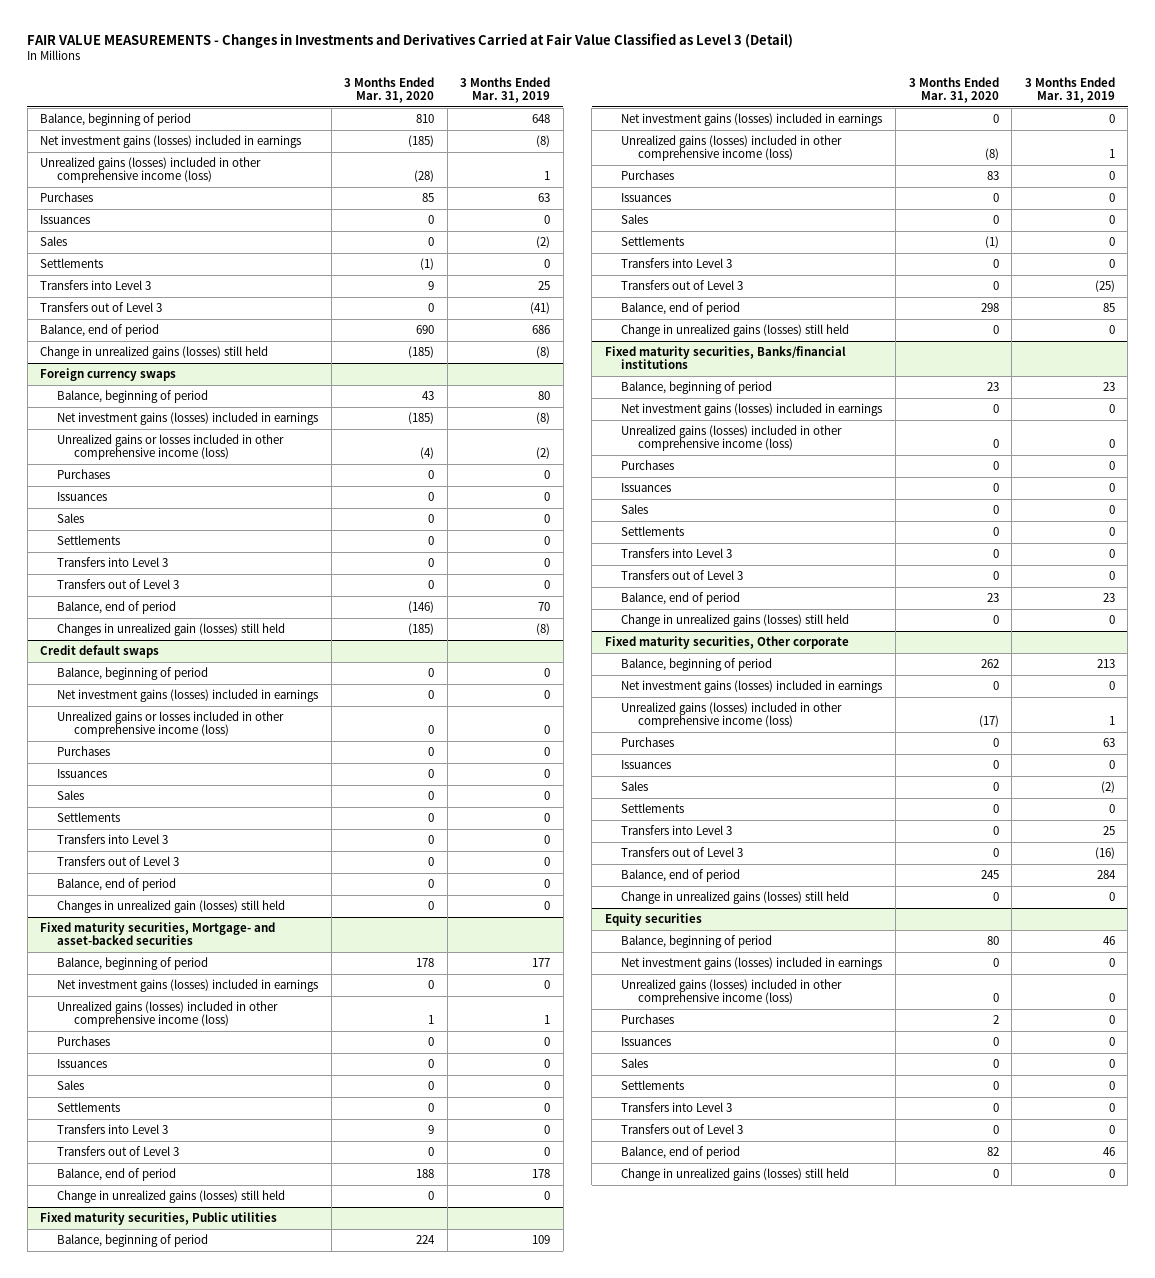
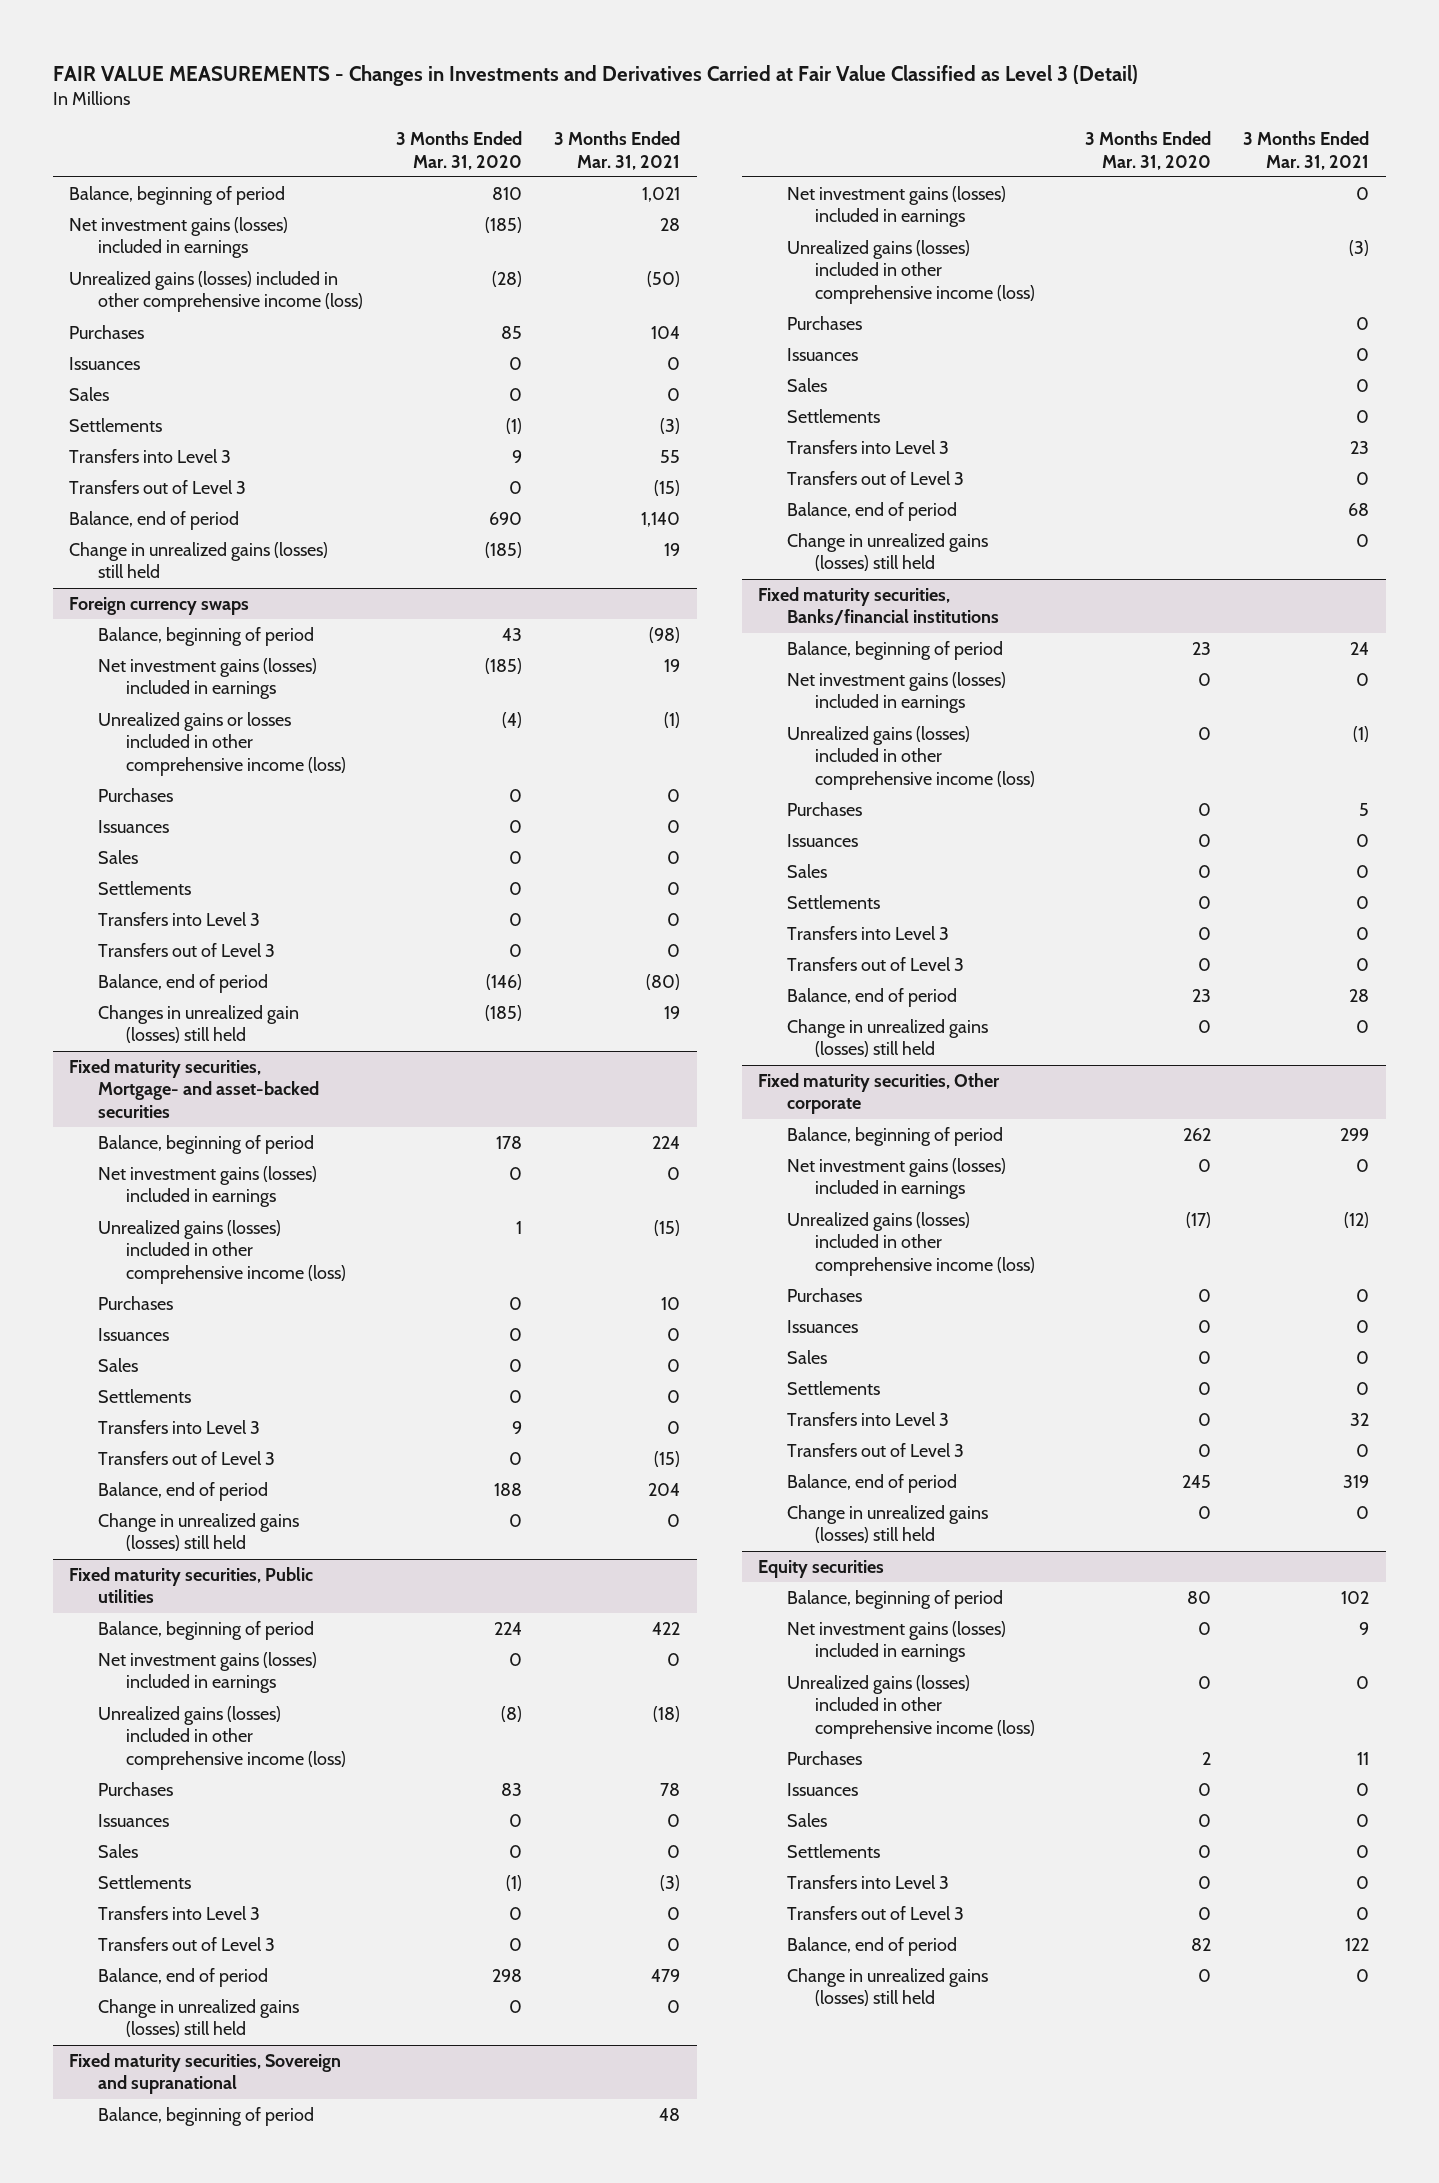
[460,76,551,104] 3 Months Ended Mar. 31, 2019 -> none
none -> [554,130,681,170] 3 Months Ended Mar. 31, 2021
[40,645,160,659] Credit default swaps -> none
[57,667,209,681] Balance, beginning of period -> none
[57,689,319,703] Net investment gains (losses) included in earnings -> none
[57,711,285,738] Unrealized gains or losses included in other comprehensive income (loss) -> none
[57,746,111,757] Purchases -> none
[57,769,108,779] Issuances -> none
[57,790,85,801] Sales -> none
[57,812,121,823] Settlements -> none
[57,834,169,845] Transfers into Level 3 -> none
[57,856,180,867] Transfers out of Level 3 -> none
[57,878,177,892] Balance, end of period -> none
[57,900,286,914] Changes in unrealized gain (losses) still held -> none
none -> [69,2052,342,2095] Fixed maturity securities, Sovereign and supranational
none -> [97,2106,314,2126] Balance, beginning of period
none -> [786,185,1006,228] Net investment gains (losses) included in earnings
none -> [786,239,1035,305] Unrealized gains (losses) included in other comprehensive income (loss)
none -> [786,315,862,330] Purchases
none -> [786,347,858,361] Issuances
none -> [786,377,827,392] Sales
none -> [786,408,880,423] Settlements
none -> [786,439,949,454] Transfers into Level 3
none -> [786,470,964,485] Transfers out of Level 3
none -> [786,501,957,521] Balance, end of period
none -> [786,532,988,572] Change in unrealized gains (losses) still held

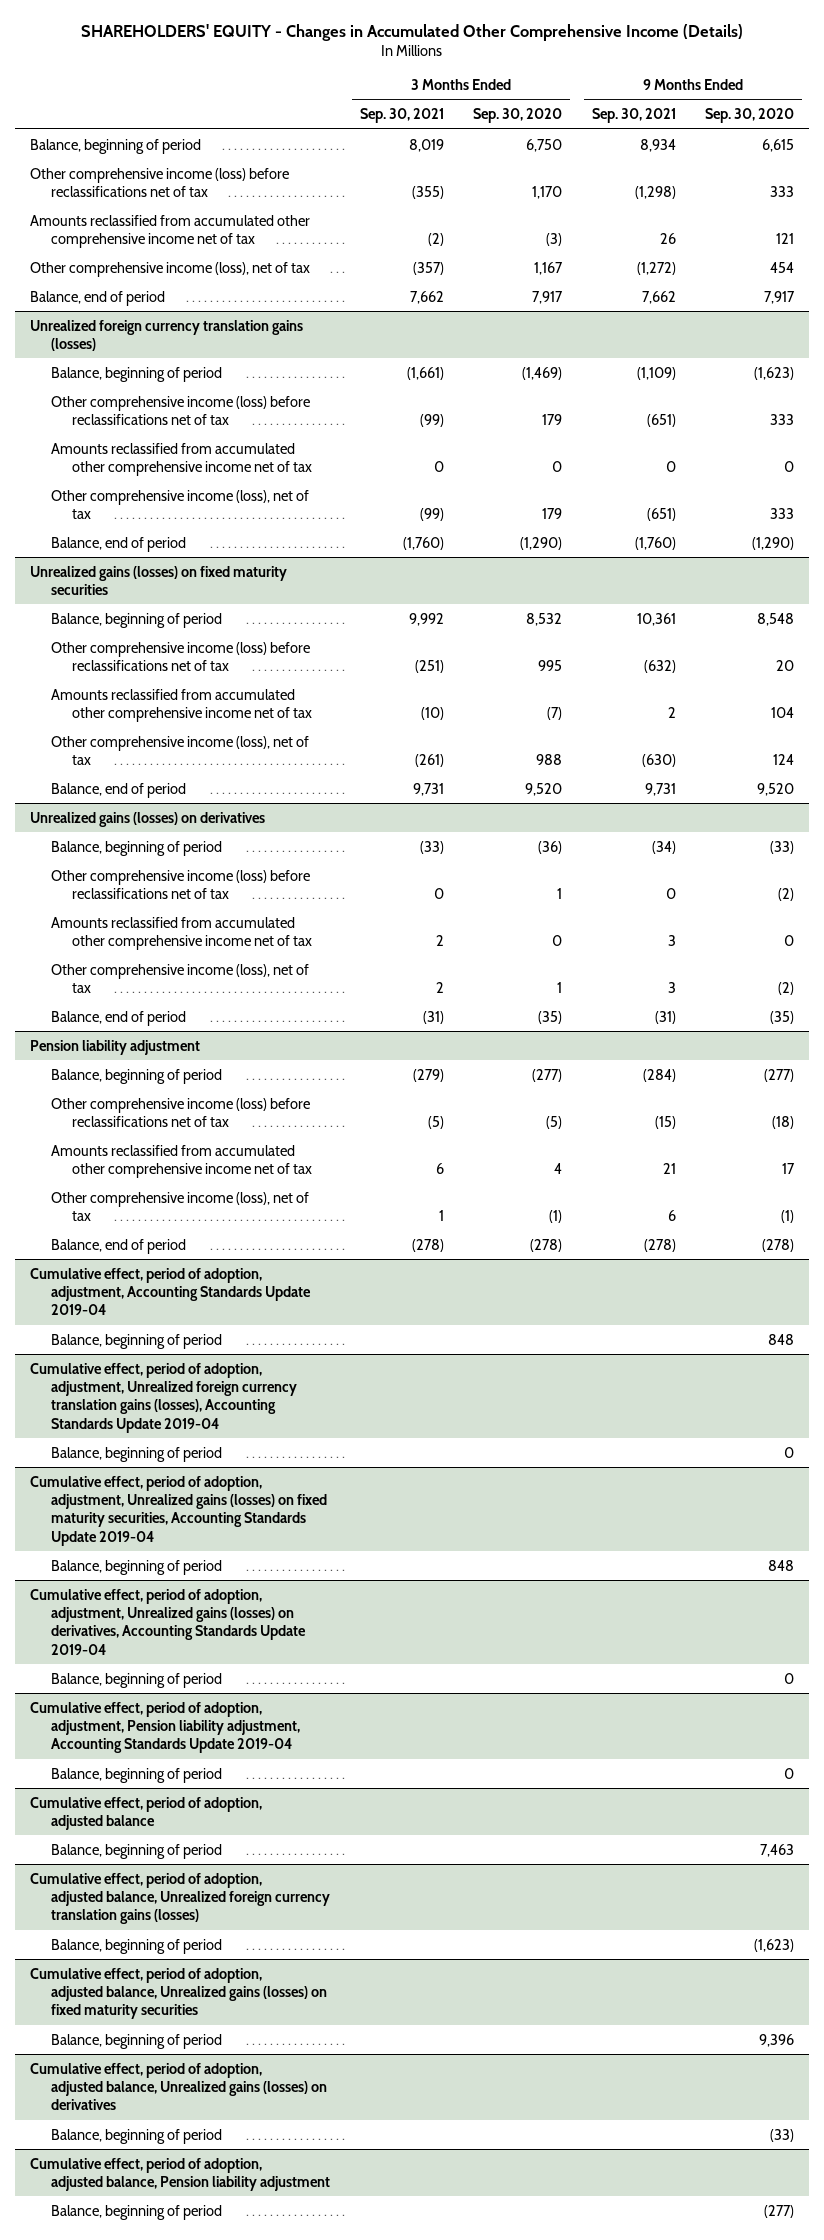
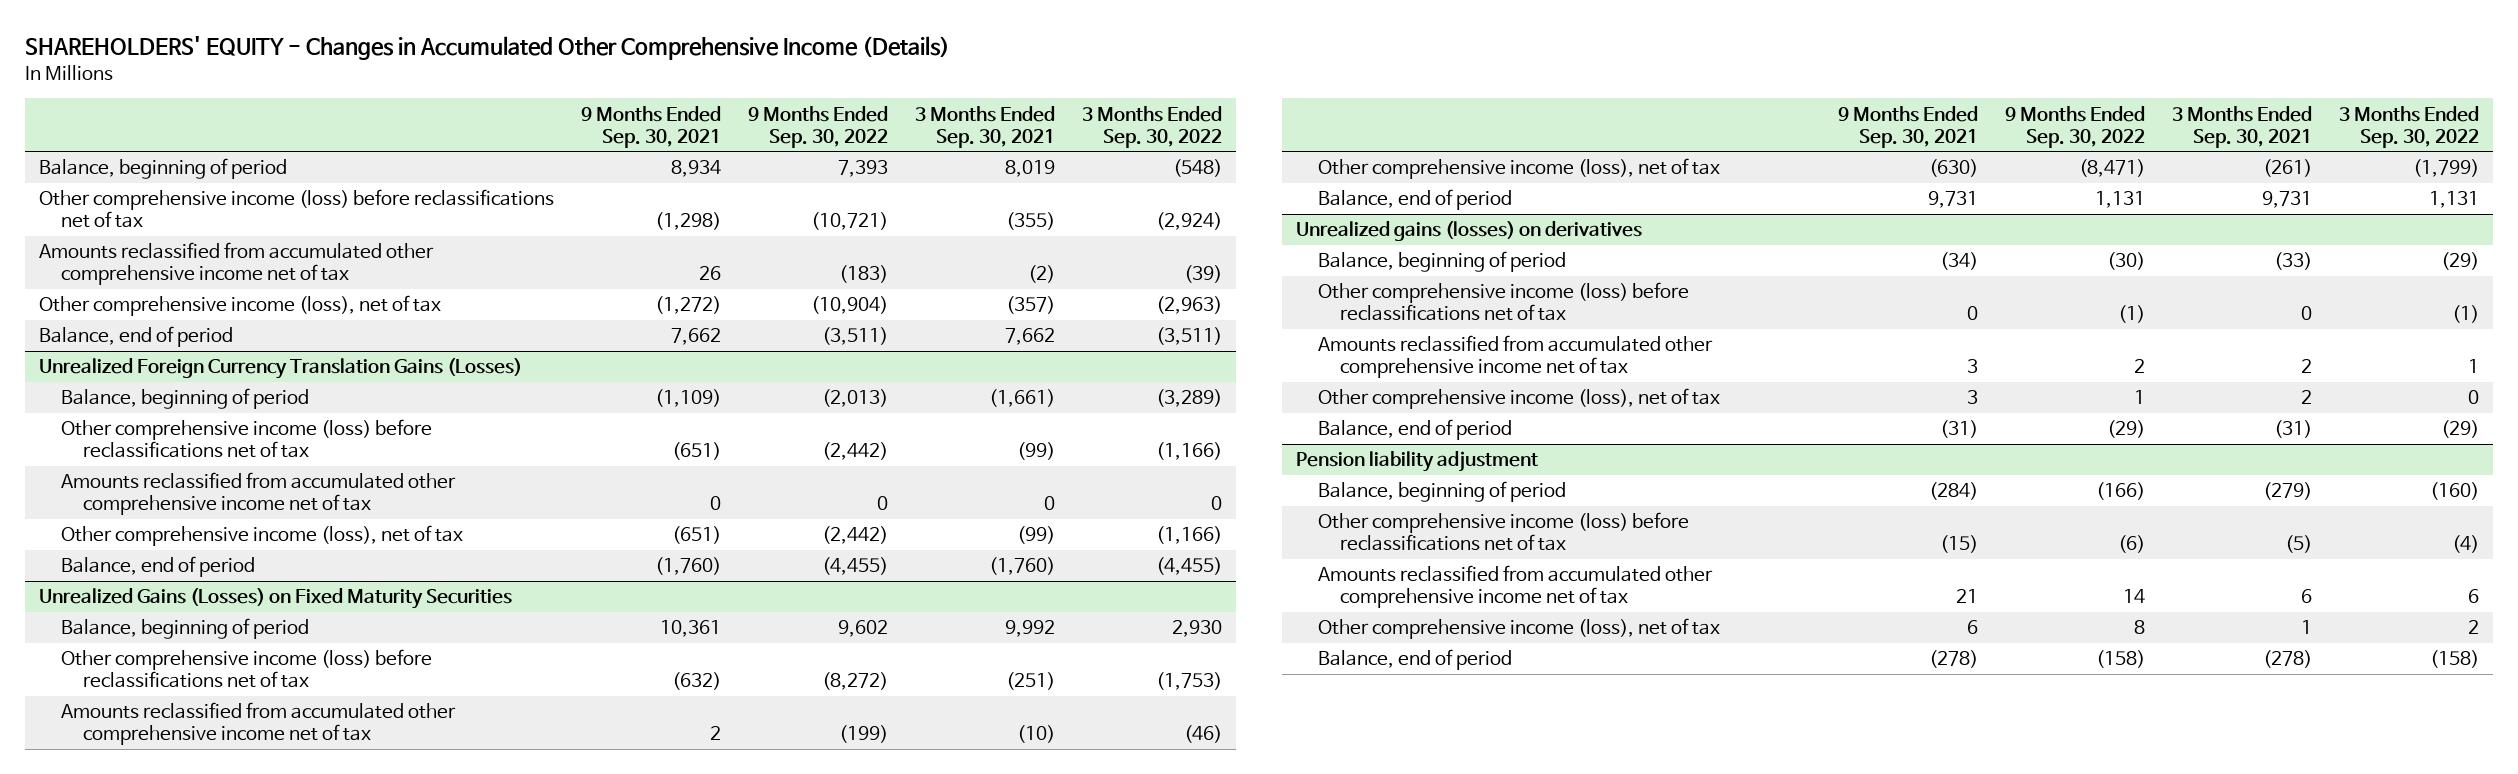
[473,108,563,124] Sep. 30, 2020 -> none
[705,108,795,124] Sep. 30, 2020 -> none
none -> [748,105,889,148] 9 Months Ended Sep. 30, 2022
none -> [1082,105,1223,148] 3 Months Ended Sep. 30, 2022
[29,319,303,351] Unrealized foreign currency translation gains (losses) -> [38,358,522,380] Unrealized Foreign Currency Translation Gains (Losses)
[29,565,287,595] Unrealized gains (losses) on fixed maturity securities -> [38,588,512,610] Unrealized Gains (Losses) on Fixed Maturity Securities
[29,1267,311,1316] Cumulative effect, period of adoption, adjustment, Accounting Standards Update 2019-04 -> none
[50,1333,222,1349] Balance, beginning of period -> none
[29,1362,297,1433] Cumulative effect, period of adoption, adjustment, Unrealized foreign currency translation gains (losses), Accounting Standards Update 2019-04 -> none
[50,1446,222,1462] Balance, beginning of period -> none
[29,1475,327,1546] Cumulative effect, period of adoption, adjustment, Unrealized gains (losses) on fixed maturity securities, Accounting Standards Update 2019-04 -> none
[50,1559,222,1575] Balance, beginning of period -> none
[29,1588,306,1655] Cumulative effect, period of adoption, adjustment, Unrealized gains (losses) on derivatives, Accounting Standards Update 2019-04 -> none
[50,1672,222,1688] Balance, beginning of period -> none
[29,1701,300,1754] Cumulative effect, period of adoption, adjustment, Pension liability adjustment, Accounting Standards Update 2019-04 -> none
[50,1767,222,1783] Balance, beginning of period -> none
[29,1796,262,1830] Cumulative effect, period of adoption, adjusted balance -> none
[50,1843,222,1859] Balance, beginning of period -> none
[29,1872,330,1925] Cumulative effect, period of adoption, adjusted balance, Unrealized foreign currency translation gains (losses) -> none
[50,1938,222,1954] Balance, beginning of period -> none
[29,1967,327,2020] Cumulative effect, period of adoption, adjusted balance, Unrealized gains (losses) on fixed maturity securities -> none
[50,2033,222,2049] Balance, beginning of period -> none
[29,2062,327,2111] Cumulative effect, period of adoption, adjusted balance, Unrealized gains (losses) on derivatives -> none
[50,2128,222,2144] Balance, beginning of period -> none
[29,2157,330,2191] Cumulative effect, period of adoption, adjusted balance, Pension liability adjustment -> none
[50,2204,222,2220] Balance, beginning of period -> none

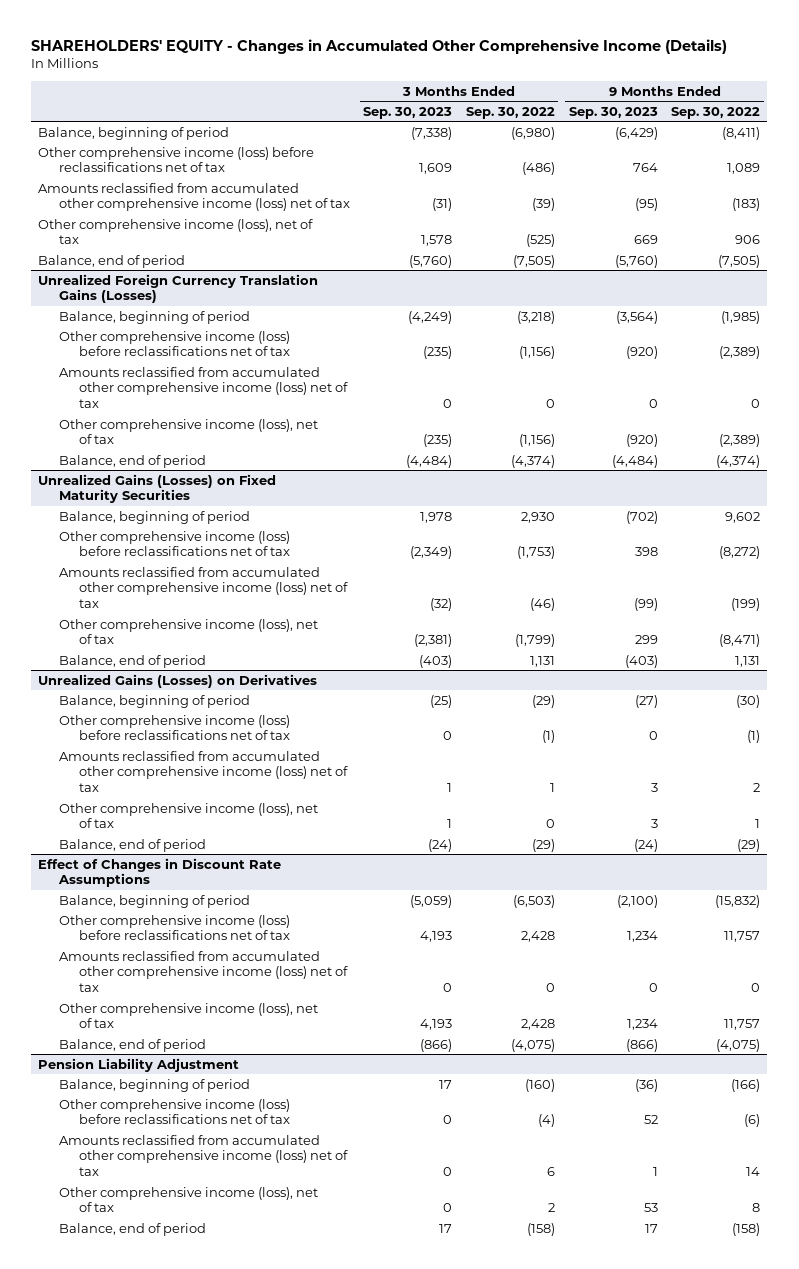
[580,105,721,148] 9 Months Ended Sep. 30, 2021 -> none
[915,105,1056,148] 3 Months Ended Sep. 30, 2021 -> none
none -> [363,106,453,119] Sep. 30, 2023
none -> [568,106,658,119] Sep. 30, 2023
[838,160,889,178] 7,393 -> [722,126,761,140] (8,411)
[1173,159,1223,178] (548) -> [511,126,556,140] (6,980)
[811,212,889,231] (10,721) -> [727,163,761,175] 1,089
[1156,212,1223,231] (2,924) -> [522,162,556,176] (486)
[38,242,434,286] Amounts reclassified from accumulated other comprehensive income net of tax -> [38,182,350,212] Amounts reclassified from accumulated other comprehensive income (loss) net of tax
[811,296,889,315] (10,904) -> [735,235,761,245] 906
[1156,296,1223,315] (2,963) -> [526,234,556,248] (525)
[822,327,889,346] (3,511) -> [718,254,761,268] (7,505)
[1156,327,1223,346] (3,511) -> [513,254,556,268] (7,505)
[822,389,889,408] (2,013) -> [721,310,761,324] (1,985)
[1156,389,1223,408] (3,289) -> [517,310,556,324] (3,218)
[822,442,889,461] (2,442) -> [719,346,761,360] (2,389)
[1156,442,1223,461] (1,166) -> [519,346,556,360] (1,156)
[60,472,456,516] Amounts reclassified from accumulated other comprehensive income net of tax -> [58,366,349,409] Amounts reclassified from accumulated other comprehensive income (loss) net of tax
[822,526,889,545] (2,442) -> [719,434,761,448] (2,389)
[1156,526,1223,545] (1,166) -> [519,434,556,448] (1,156)
[822,557,889,576] (4,455) -> [716,454,761,468] (4,374)
[1156,557,1223,576] (4,455) -> [511,454,556,468] (4,374)
[60,702,456,746] Amounts reclassified from accumulated other comprehensive income net of tax -> [58,566,349,609] Amounts reclassified from accumulated other comprehensive income (loss) net of tax
[1296,221,1643,242] Unrealized gains (losses) on derivatives -> [38,673,318,688] Unrealized Gains (Losses) on Derivatives
[1317,335,1713,379] Amounts reclassified from accumulated other comprehensive income net of tax -> [58,750,349,793] Amounts reclassified from accumulated other comprehensive income (loss) net of tax
none -> [38,857,282,888] Effect of Changes in Discount Rate Assumptions
none -> [58,894,250,908] Balance, beginning of period
none -> [58,914,291,941] Other comprehensive income (loss) before reclassifications net of tax
none -> [58,950,349,993] Amounts reclassified from accumulated other comprehensive income (loss) net of tax
none -> [58,1002,318,1029] Other comprehensive income (loss), net of tax
none -> [58,1038,206,1052] Balance, end of period
[1296,451,1539,473] Pension liability adjustment -> [38,1057,240,1072] Pension Liability Adjustment
[1317,565,1713,609] Amounts reclassified from accumulated other comprehensive income net of tax -> [58,1134,349,1177] Amounts reclassified from accumulated other comprehensive income (loss) net of tax

